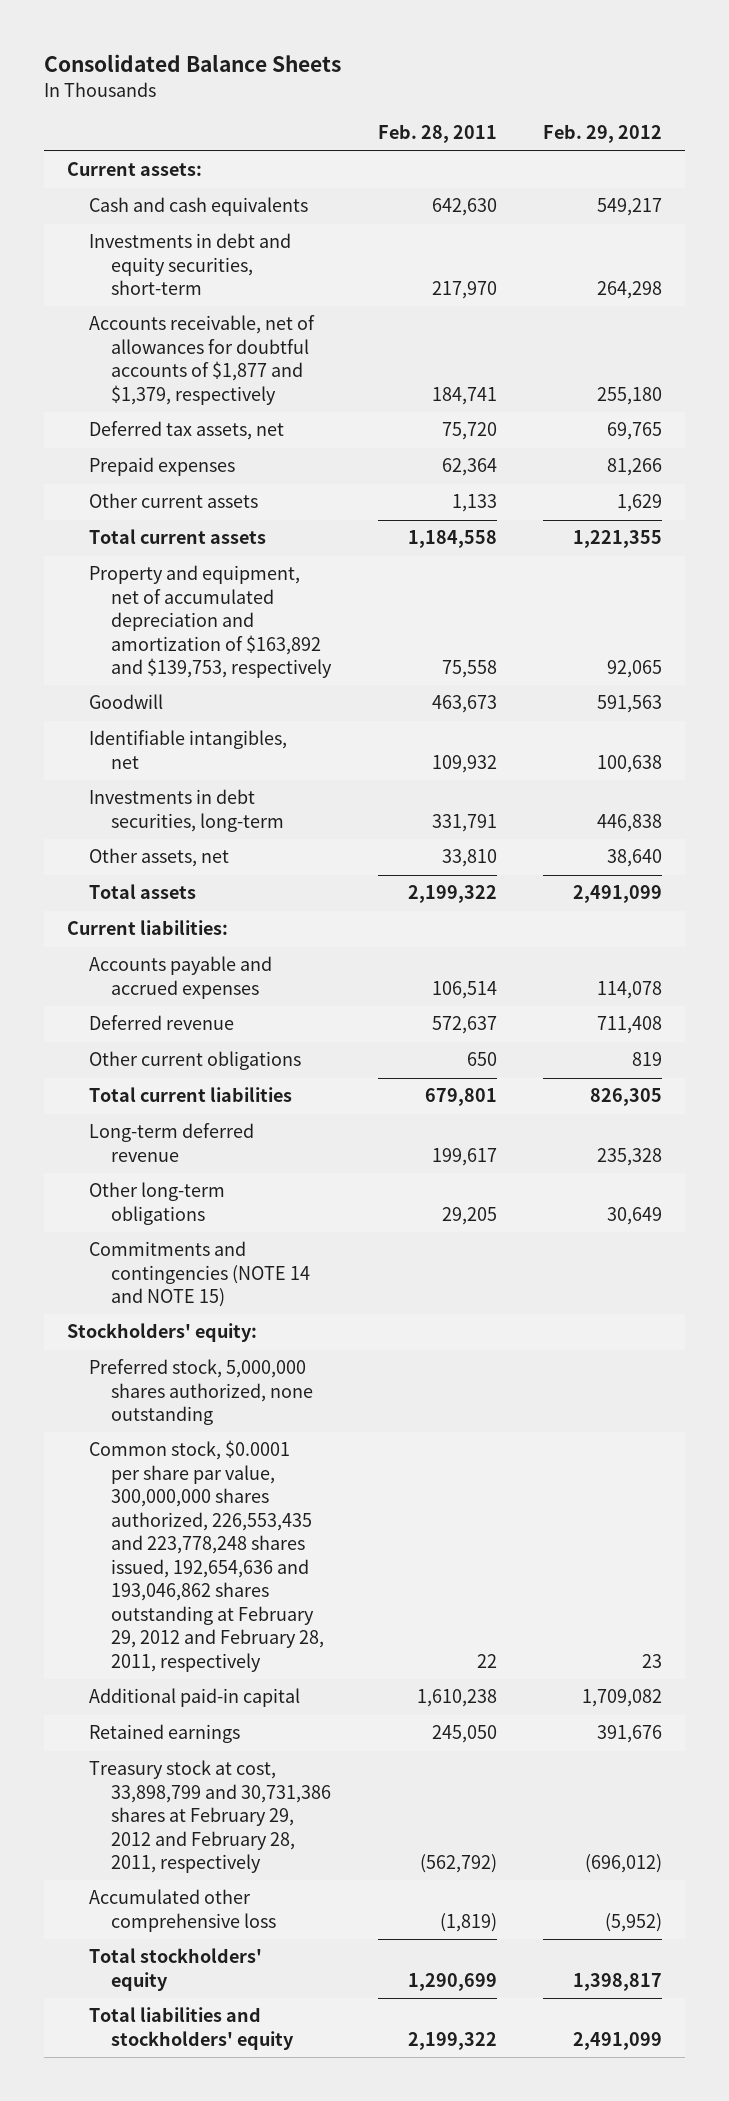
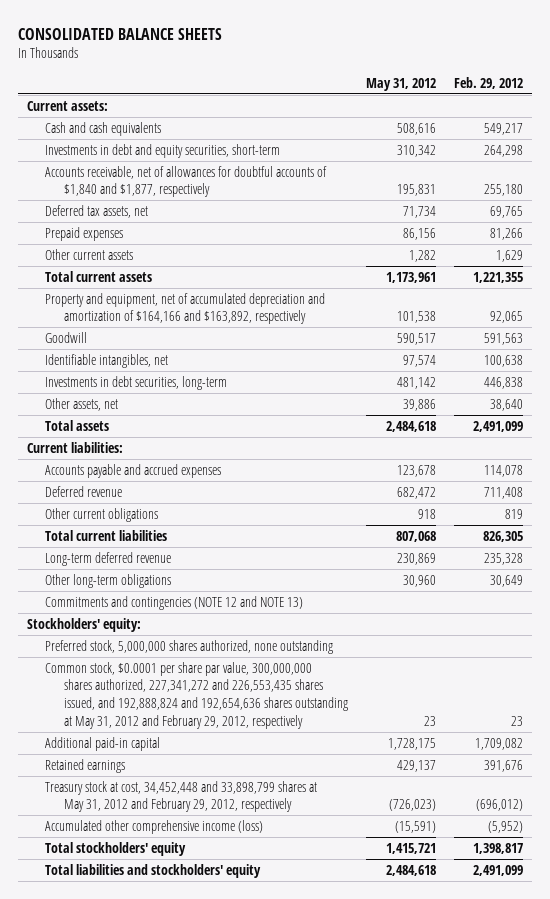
[43,54,341,73] Consolidated Balance Sheets -> [18,27,223,40] CONSOLIDATED BALANCE SHEETS
[377,124,497,144] Feb. 28, 2011 -> none
none -> [365,77,436,91] May 31, 2012
[89,315,316,405] Accounts receivable, net of allowances for doubtful accounts of $1,877 and $1,379, respectively -> [45,165,328,198] Accounts receivable, net of allowances for doubtful accounts of $1,840 and $1,877, respectively
[89,565,333,679] Property and equipment, net of accumulated depreciation and amortization of $163,892 and $139,753, respectively -> [45,292,326,325] Property and equipment, net of accumulated depreciation and amortization of $164,166 and $163,892, respectively
[89,1241,311,1308] Commitments and contingencies (NOTE 14 and NOTE 15) -> [45,595,304,610] Commitments and contingencies (NOTE 12 and NOTE 13)
[89,1440,325,1672] Common stock, $0.0001 per share par value, 300,000,000 shares authorized, 226,553,435 and 223,778,248 shares issued, 192,654,636 and 193,046,862 shares outstanding at February 29, 2012 and February 28, 2011, respectively -> [45,661,348,729] Common stock, $0.0001 per share par value, 300,000,000 shares authorized, 227,341,272 and 226,553,435 shares issued, and 192,888,824 and 192,654,636 shares outstanding at May 31, 2012 and February 29, 2012, respectively
[89,1760,332,1874] Treasury stock at cost, 33,898,799 and 30,731,386 shares at February 29, 2012 and February 28, 2011, respectively -> [45,780,318,813] Treasury stock at cost, 34,452,448 and 33,898,799 shares at May 31, 2012 and February 29, 2012, respectively
[89,1889,277,1932] Accumulated other comprehensive loss -> [45,819,264,834] Accumulated other comprehensive income (loss)

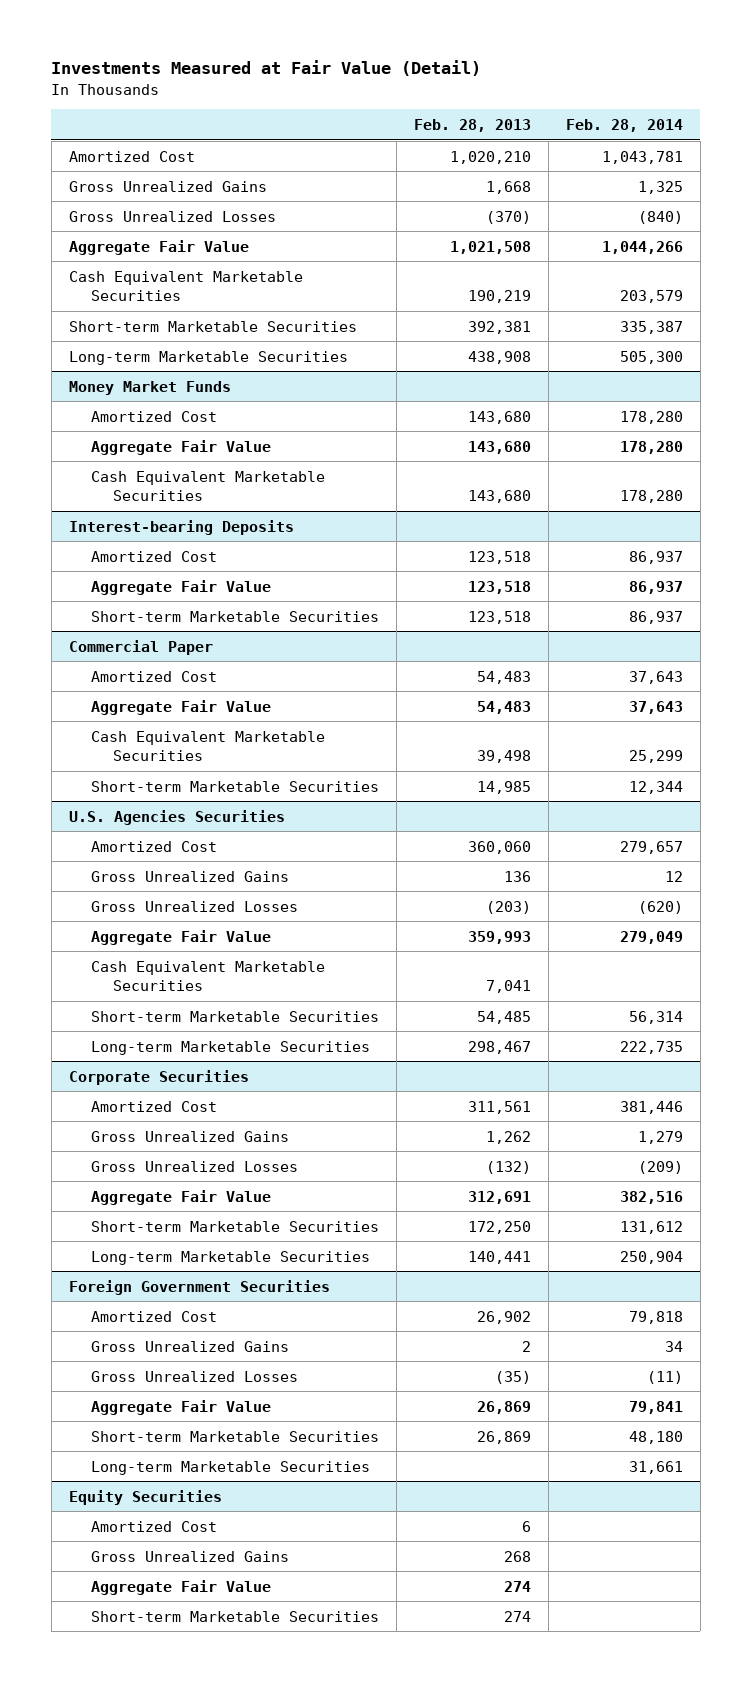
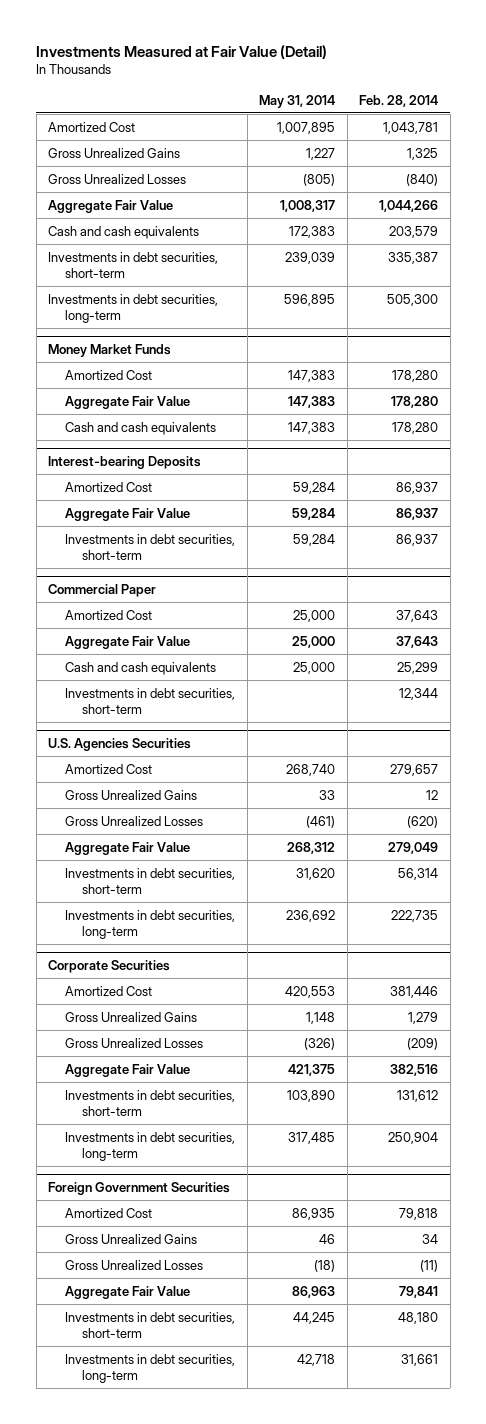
[413,119,531,133] Feb. 28, 2013 -> none
none -> [259,94,336,108] May 31, 2014
[68,270,303,301] Cash Equivalent Marketable Securities -> [48,225,200,239] Cash and cash equivalents
[68,320,357,332] Short-term Marketable Securities -> [48,251,219,278] Investments in debt securities, short-term
[68,350,348,365] Long-term Marketable Securities -> [48,293,219,323] Investments in debt securities, long-term
[90,470,325,501] Cash Equivalent Marketable Securities -> [65,421,217,435] Cash and cash equivalents
[90,610,379,622] Short-term Marketable Securities -> [65,533,236,560] Investments in debt securities, short-term
[90,730,325,761] Cash Equivalent Marketable Securities -> [65,661,217,675] Cash and cash equivalents
[90,780,379,792] Short-term Marketable Securities -> [65,687,236,714] Investments in debt securities, short-term
[90,960,325,991] Cash Equivalent Marketable Securities -> none
[90,1010,379,1022] Short-term Marketable Securities -> [65,867,236,894] Investments in debt securities, short-term
[90,1040,370,1055] Long-term Marketable Securities -> [65,909,236,939] Investments in debt securities, long-term
[90,1220,379,1232] Short-term Marketable Securities -> [65,1089,236,1116] Investments in debt securities, short-term
[90,1250,370,1265] Long-term Marketable Securities -> [65,1131,236,1161] Investments in debt securities, long-term
[68,1489,222,1505] Equity Securities -> none
[90,1520,217,1532] Amortized Cost -> none
[90,1550,289,1562] Gross Unrealized Gains -> none
[90,1579,271,1595] Aggregate Fair Value -> none
[90,1610,379,1622] Short-term Marketable Securities -> none
[90,1430,379,1442] Short-term Marketable Securities -> [65,1311,236,1338] Investments in debt securities, short-term
[90,1460,370,1475] Long-term Marketable Securities -> [65,1353,236,1383] Investments in debt securities, long-term

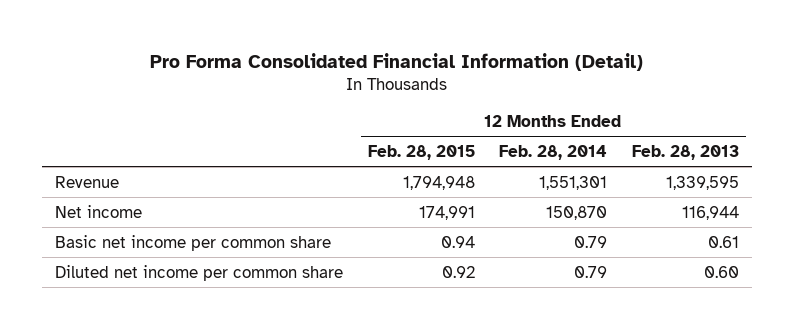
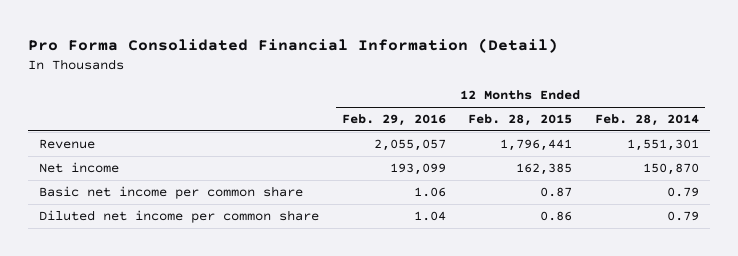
[632,144,740,160] Feb. 28, 2013 -> none
none -> [341,114,446,127] Feb. 29, 2016
[402,175,475,190] 1,794,948 -> [500,139,573,152] 1,796,441
[418,205,475,220] 174,991 -> [516,163,573,176] 162,385
[440,235,475,248] 0.94 -> [540,187,573,198] 0.87
[441,265,475,278] 0.92 -> [540,211,573,222] 0.86

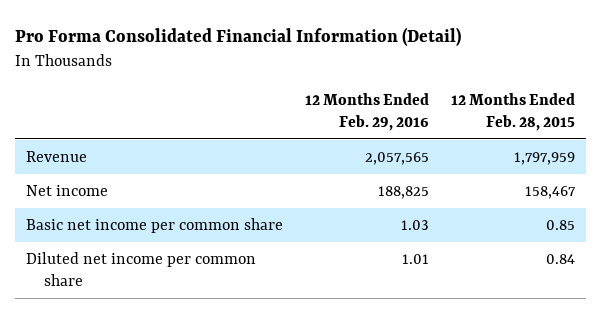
[594,114,699,127] Feb. 28, 2014 -> none
[373,139,446,152] 2,055,057 -> [364,152,429,166] 2,057,565
[500,139,573,152] 1,796,441 -> [513,152,575,166] 1,797,959
[389,163,446,176] 193,099 -> [377,186,429,200] 188,825
[516,163,573,176] 162,385 -> [524,186,576,200] 158,467
[413,187,446,198] 1.06 -> [400,220,429,231] 1.03
[540,187,573,198] 0.87 -> [545,220,575,231] 0.85
[413,211,446,222] 1.04 -> [401,254,429,265] 1.01
[540,211,573,222] 0.86 -> [545,254,575,265] 0.84

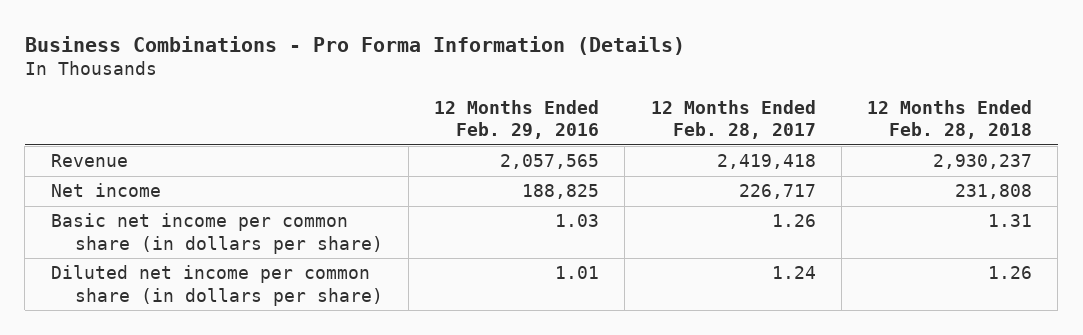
[15,27,462,47] Pro Forma Consolidated Financial Information (Detail) -> [24,35,685,55] Business Combinations - Pro Forma Information (Details)
[450,93,575,131] 12 Months Ended Feb. 28, 2015 -> none
none -> [650,99,816,140] 12 Months Ended Feb. 28, 2017
none -> [867,99,1033,140] 12 Months Ended Feb. 28, 2018
[25,218,283,234] Basic net income per common share -> [50,213,383,254] Basic net income per common share (in dollars per share)
[25,252,256,286] Diluted net income per common share -> [50,265,383,306] Diluted net income per common share (in dollars per share)

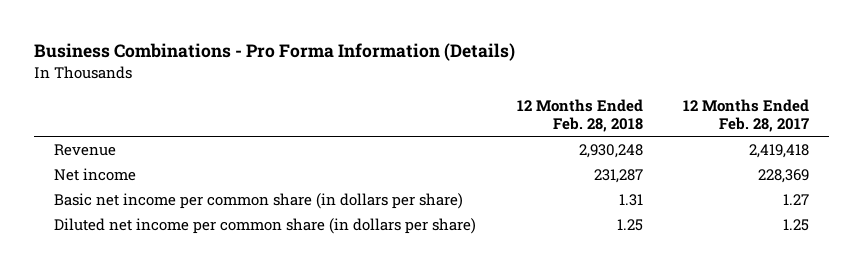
[434,99,600,140] 12 Months Ended Feb. 29, 2016 -> none
[933,154,1033,170] 2,930,237 -> [578,143,643,158] 2,930,248
[738,184,816,200] 226,717 -> [758,168,810,183] 228,369
[955,184,1033,200] 231,808 -> [593,168,643,183] 231,287
[771,214,816,228] 1.26 -> [783,193,810,205] 1.27
[771,266,816,280] 1.24 -> [783,218,810,231] 1.25
[988,266,1033,280] 1.26 -> [616,218,643,231] 1.25

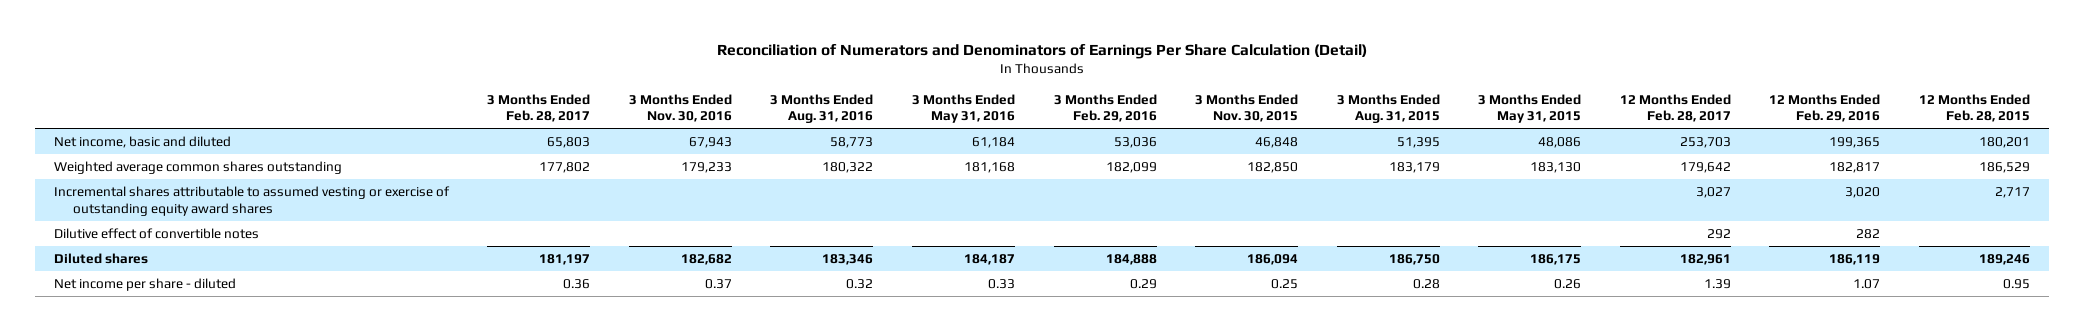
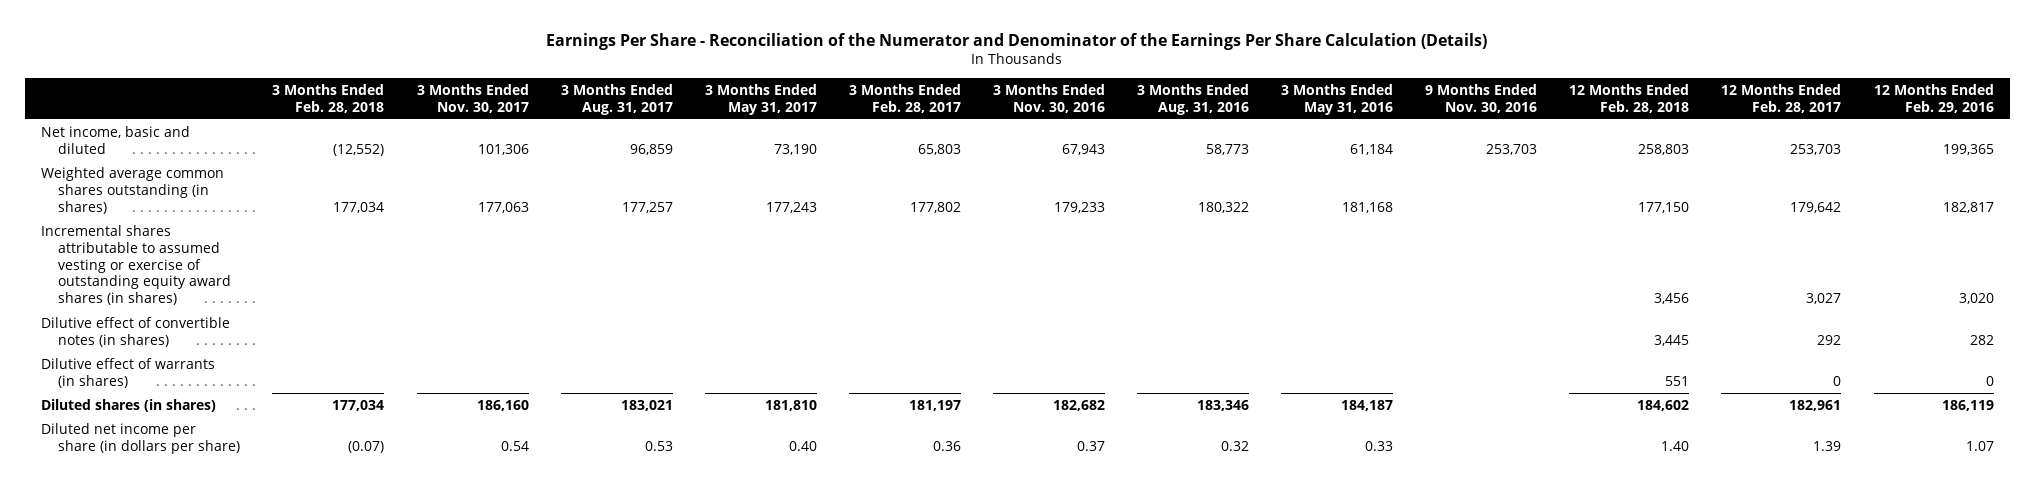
[716,44,1367,60] Reconciliation of Numerators and Denominators of Earnings Per Share Calculation (Detail) -> [546,33,1488,51] Earnings Per Share - Reconciliation of the Numerator and Denominator of the Earnings Per Share Calculation (Details)
[1053,93,1157,123] 3 Months Ended Feb. 29, 2016 -> none
[1195,93,1299,123] 3 Months Ended Nov. 30, 2015 -> none
[1336,93,1440,124] 3 Months Ended Aug. 31, 2015 -> none
[1478,93,1582,124] 3 Months Ended May 31, 2015 -> none
[1918,93,2030,123] 12 Months Ended Feb. 28, 2015 -> none
none -> [272,83,385,113] 3 Months Ended Feb. 28, 2018
none -> [416,83,529,113] 3 Months Ended Nov. 30, 2017
none -> [560,83,673,115] 3 Months Ended Aug. 31, 2017
none -> [704,83,817,115] 3 Months Ended May 31, 2017
none -> [1425,83,1538,113] 9 Months Ended Nov. 30, 2016
none -> [1569,83,1690,113] 12 Months Ended Feb. 28, 2018
[53,160,342,174] Weighted average common shares outstanding -> [41,166,225,214] Weighted average common shares outstanding (in shares)
[53,185,450,216] Incremental shares attributable to assumed vesting or exercise of outstanding equity award shares -> [41,224,232,306] Incremental shares attributable to assumed vesting or exercise of outstanding equity award shares (in shares)
[53,227,259,239] Dilutive effect of convertible notes -> [41,316,231,347] Dilutive effect of convertible notes (in shares)
none -> [41,357,216,388] Dilutive effect of warrants (in shares)
[53,252,148,264] Diluted shares -> [41,398,217,412] Diluted shares (in shares)
[53,277,236,291] Net income per share - diluted -> [41,422,241,454] Diluted net income per share (in dollars per share)

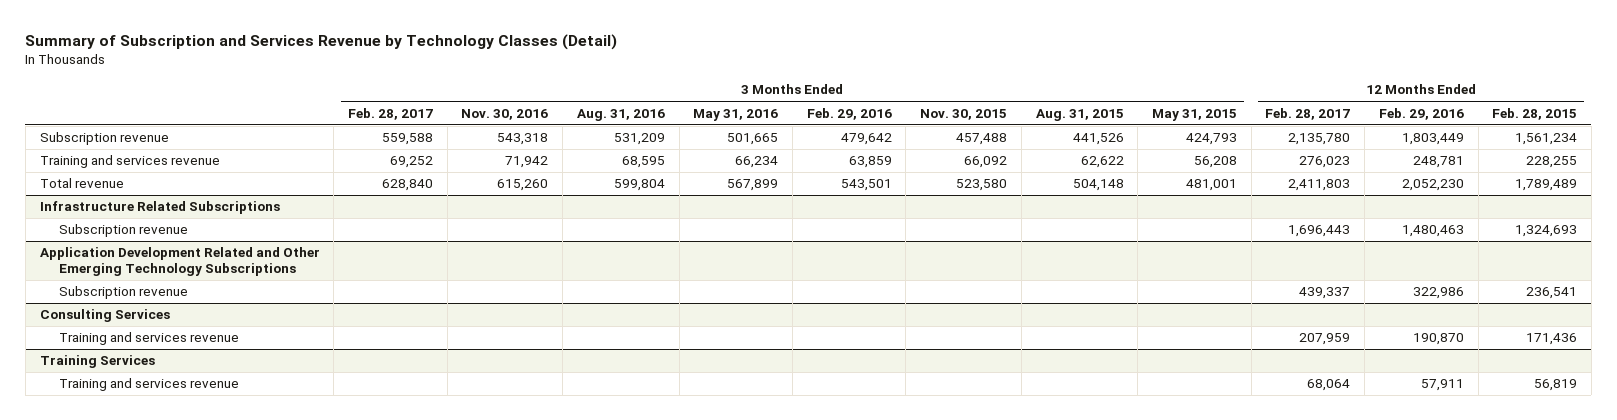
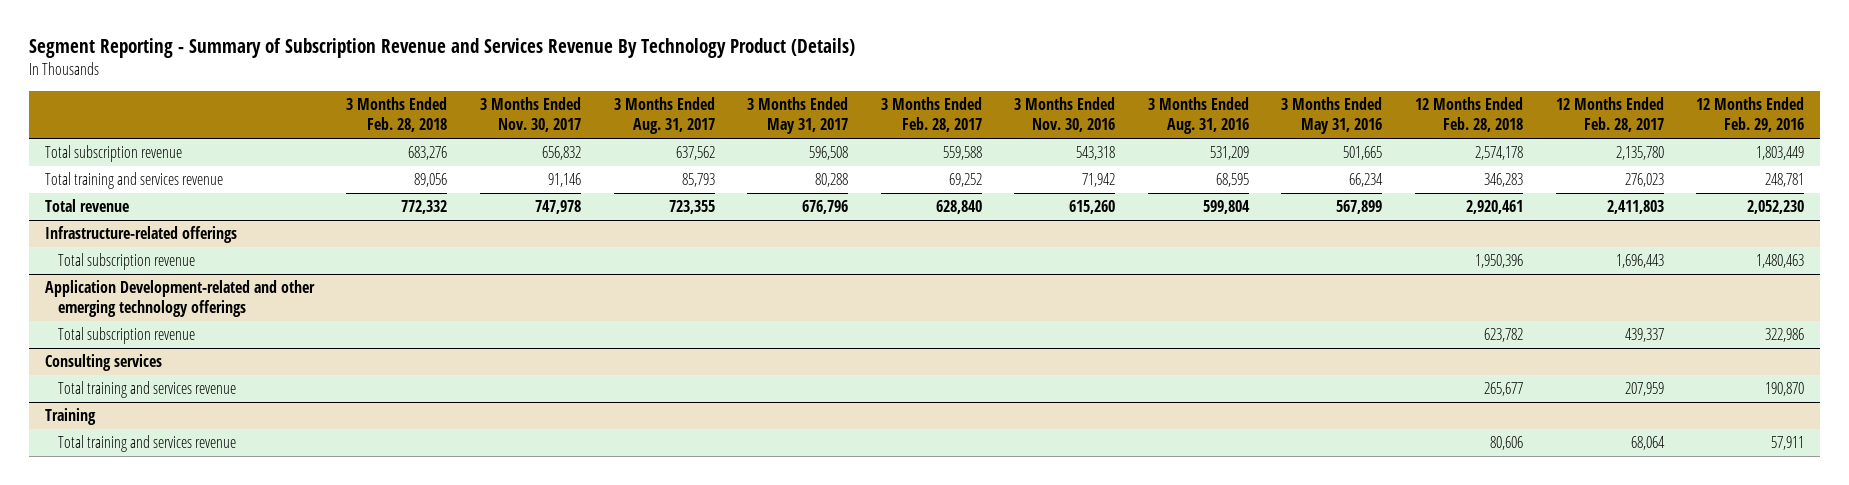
[25,34,618,51] Summary of Subscription and Services Revenue by Technology Classes (Detail) -> [28,38,855,59] Segment Reporting - Summary of Subscription Revenue and Services Revenue By Technology Product (Details)
[806,107,892,120] Feb. 29, 2016 -> none
[920,108,1008,120] Nov. 30, 2015 -> none
[1035,108,1124,121] Aug. 31, 2015 -> none
[1151,108,1237,121] May 31, 2015 -> none
[1492,107,1578,120] Feb. 28, 2015 -> none
none -> [346,97,448,133] 3 Months Ended Feb. 28, 2018
none -> [479,97,581,133] 3 Months Ended Nov. 30, 2017
none -> [613,97,715,135] 3 Months Ended Aug. 31, 2017
none -> [747,97,849,135] 3 Months Ended May 31, 2017
none -> [1415,97,1524,133] 12 Months Ended Feb. 28, 2018
[39,132,169,146] Subscription revenue -> [44,145,182,163] Total subscription revenue
[39,155,220,169] Training and services revenue -> [44,172,223,190] Total training and services revenue
[39,201,280,215] Infrastructure Related Subscriptions -> [44,226,237,244] Infrastructure-related offerings
[59,224,189,238] Subscription revenue -> [57,253,195,271] Total subscription revenue
[39,247,320,277] Application Development Related and Other Emerging Technology Subscriptions -> [44,280,315,318] Application Development-related and other emerging technology offerings
[59,286,189,300] Subscription revenue -> [57,327,195,345] Total subscription revenue
[39,309,170,323] Consulting Services -> [44,354,162,372] Consulting services
[59,332,240,346] Training and services revenue -> [57,381,236,399] Total training and services revenue
[39,355,155,369] Training Services -> [44,408,96,426] Training
[59,378,240,392] Training and services revenue -> [57,435,236,453] Total training and services revenue

